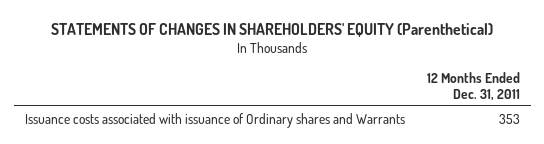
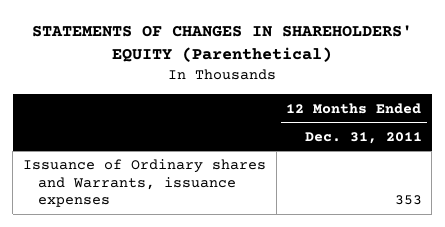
[24,112,405,128] Issuance costs associated with issuance of Ordinary shares and Warrants -> [23,159,267,207] Issuance of Ordinary shares and Warrants, issuance expenses

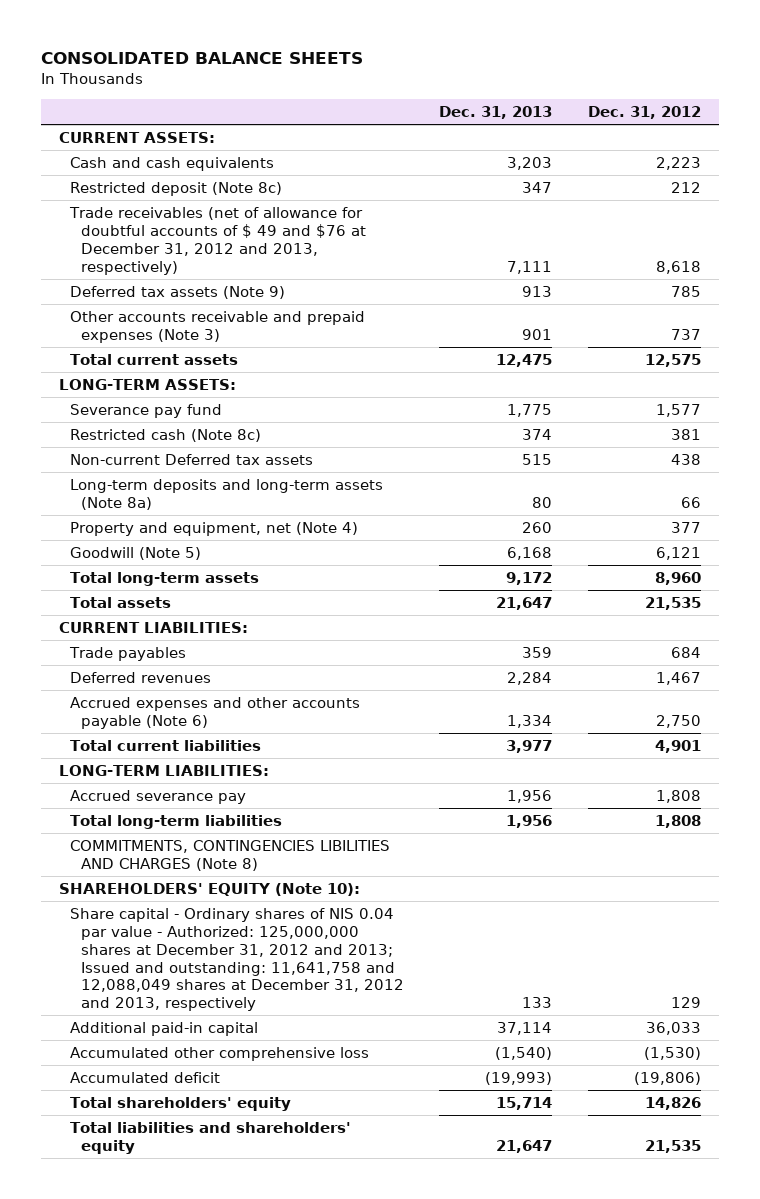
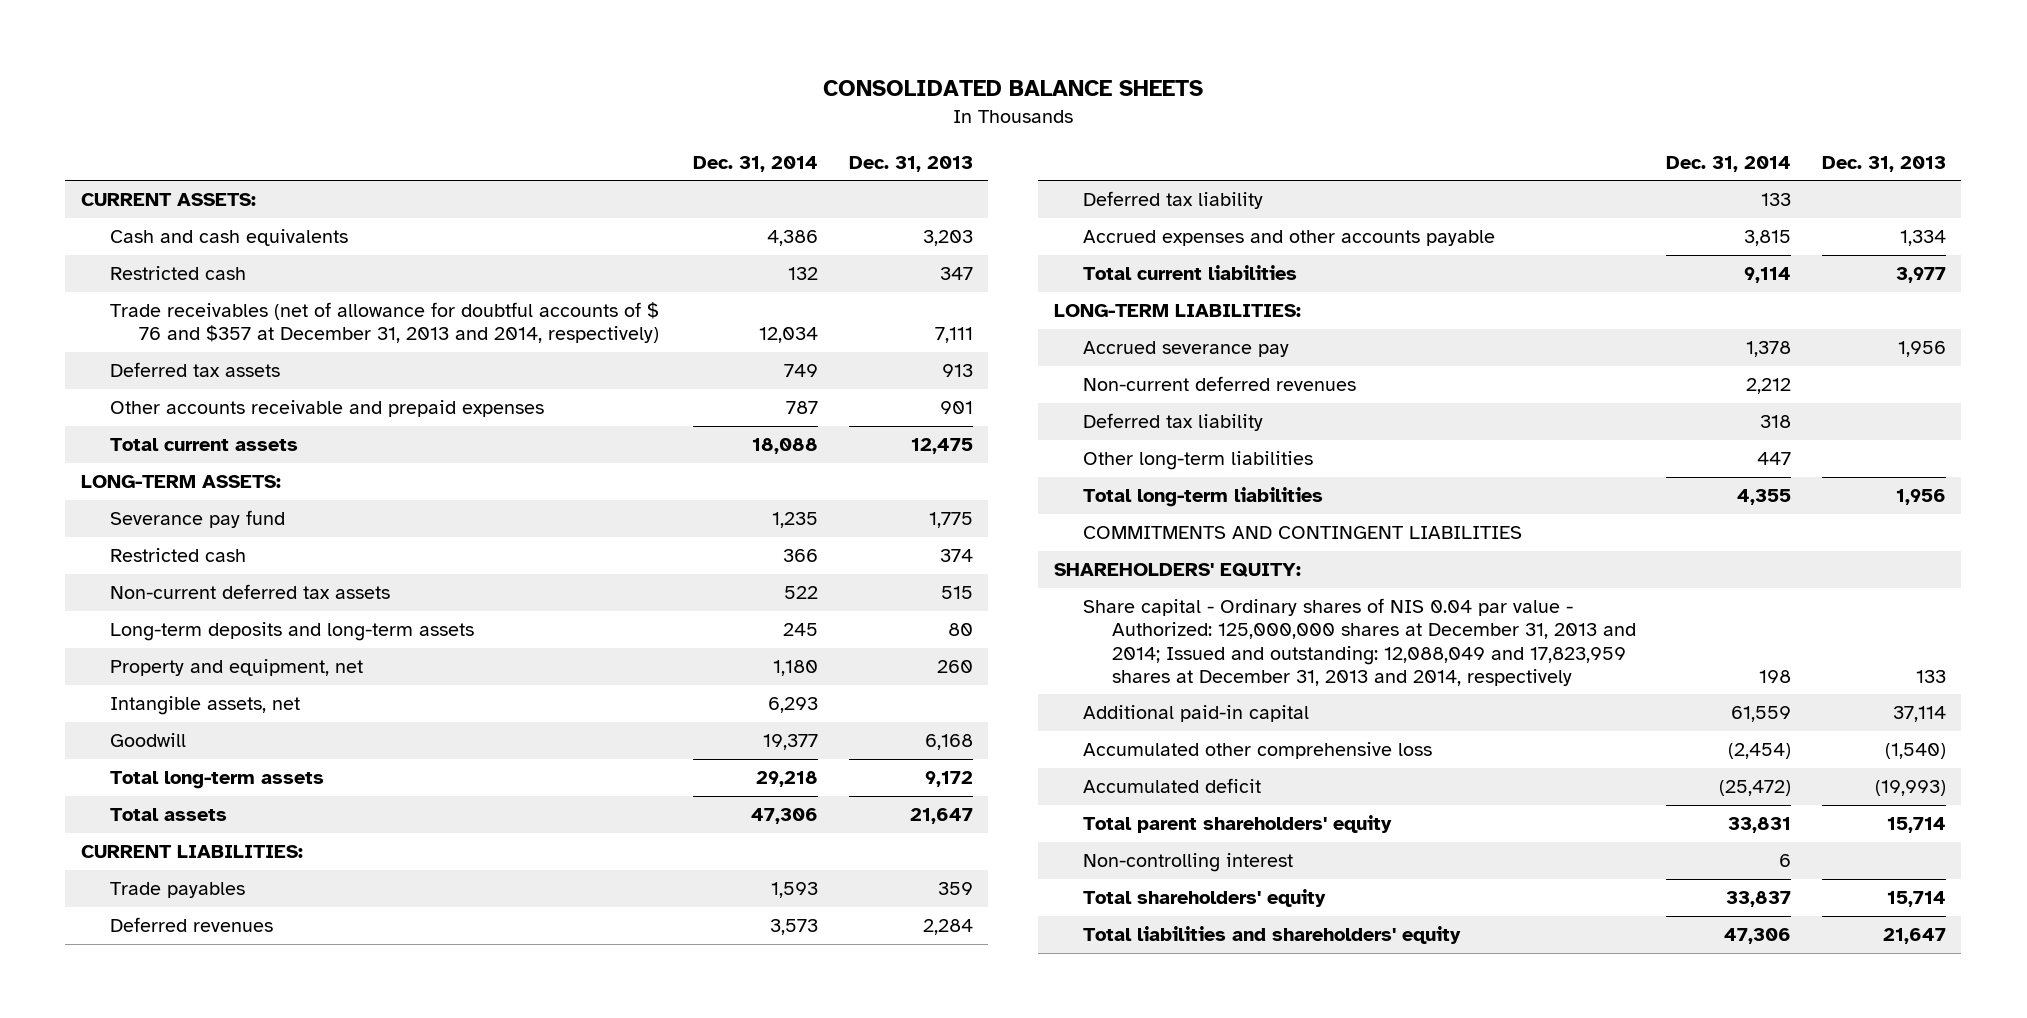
[588,106,702,120] Dec. 31, 2012 -> none
none -> [693,155,819,172] Dec. 31, 2014
[69,181,282,196] Restricted deposit (Note 8c) -> [109,266,246,281] Restricted cash
[68,206,366,275] Trade receivables (net of allowance for doubtful accounts of $ 49 and $76 at December 31, 2012 and 2013, respectively) -> [109,302,659,344] Trade receivables (net of allowance for doubtful accounts of $ 76 and $357 at December 31, 2013 and 2014, respectively)
[69,285,285,299] Deferred tax assets (Note 9) -> [109,362,280,378] Deferred tax assets
[69,310,365,343] Other accounts receivable and prepaid expenses (Note 3) -> [109,400,544,418] Other accounts receivable and prepaid expenses
[69,428,261,442] Restricted cash (Note 8c) -> [109,548,246,563] Restricted cash
[69,453,313,465] Non-current Deferred tax assets -> [109,584,390,600] Non-current deferred tax assets
[69,478,383,510] Long-term deposits and long-term assets (Note 8a) -> [109,622,474,642] Long-term deposits and long-term assets
[69,521,358,536] Property and equipment, net (Note 4) -> [109,659,363,677] Property and equipment, net
none -> [109,696,300,716] Intangible assets, net
[69,546,201,560] Goodwill (Note 5) -> [109,733,186,748] Goodwill
none -> [1082,191,1263,210] Deferred tax liability
[69,696,360,729] Accrued expenses and other accounts payable (Note 6) -> [1082,230,1495,247] Accrued expenses and other accounts payable
none -> [1082,376,1356,392] Non-current deferred revenues
none -> [1082,413,1263,432] Deferred tax liability
none -> [1082,451,1313,471] Other long-term liabilities
[69,839,390,871] COMMITMENTS, CONTINGENCIES LIBILITIES AND CHARGES (Note 8) -> [1082,526,1522,540] COMMITMENTS AND CONTINGENT LIABILITIES
[58,882,360,896] SHAREHOLDERS' EQUITY (Note 10): -> [1053,563,1301,578] SHAREHOLDERS' EQUITY:
[69,907,404,1012] Share capital - Ordinary shares of NIS 0.04 par value - Authorized: 125,000,000 shares at December 31, 2012 and 2013; Issued and outstanding: 11,641,758 and 12,088,049 shares at December 31, 2012 and 2013, respectively -> [1082,598,1636,686] Share capital - Ordinary shares of NIS 0.04 par value - Authorized: 125,000,000 shares at December 31, 2013 and 2014; Issued and outstanding: 12,088,049 and 17,823,959 shares at December 31, 2013 and 2014, respectively
none -> [1082,815,1392,834] Total parent shareholders' equity
none -> [1082,853,1293,873] Non-controlling interest

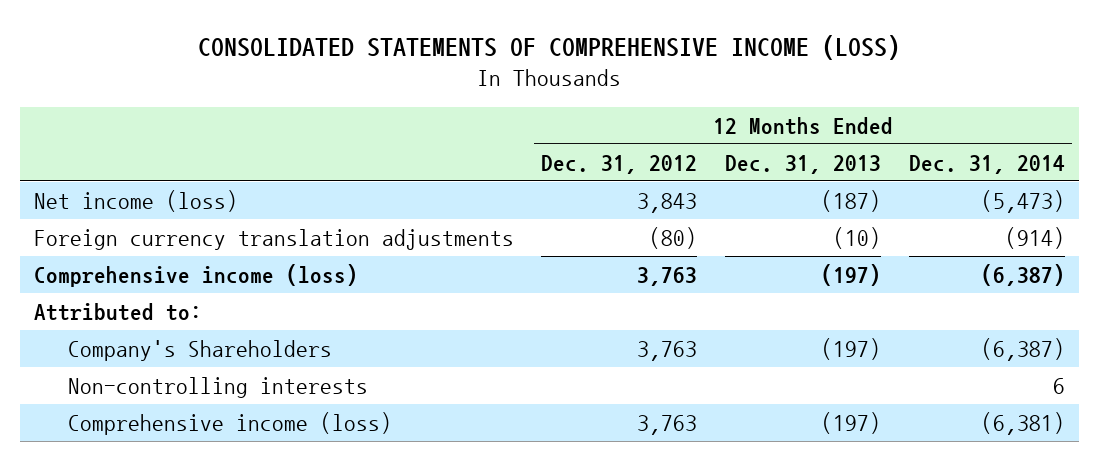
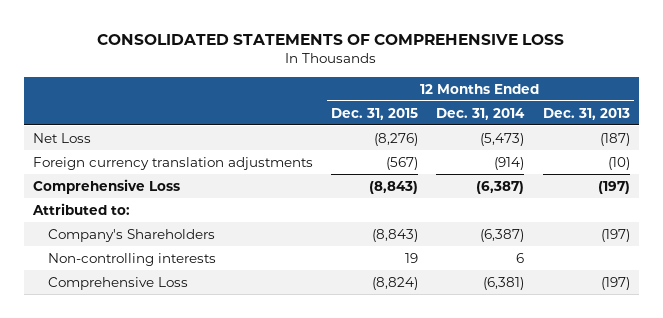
[198,34,901,60] CONSOLIDATED STATEMENTS OF COMPREHENSIVE INCOME (LOSS) -> [97,33,565,45] CONSOLIDATED STATEMENTS OF COMPREHENSIVE LOSS
[541,154,698,174] Dec. 31, 2012 -> none
none -> [331,107,419,120] Dec. 31, 2015
[33,189,238,212] Net income (loss) -> [32,132,91,143] Net Loss
[33,263,358,287] Comprehensive income (loss) -> [32,178,180,194] Comprehensive Loss
[67,411,392,435] Comprehensive income (loss) -> [48,276,189,290] Comprehensive Loss

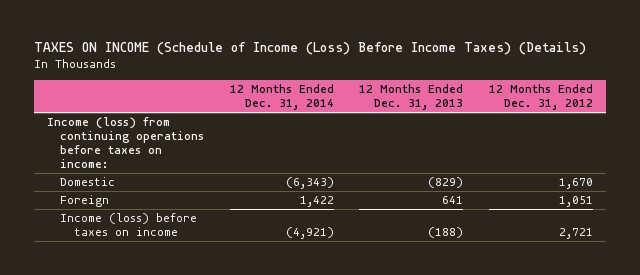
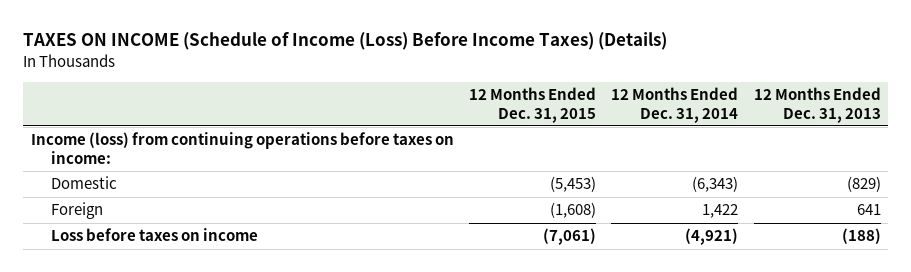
[488,84,593,111] 12 Months Ended Dec. 31, 2012 -> none
none -> [469,86,597,123] 12 Months Ended Dec. 31, 2015
[60,212,198,237] Income (loss) before taxes on income -> [50,228,258,242] Loss before taxes on income

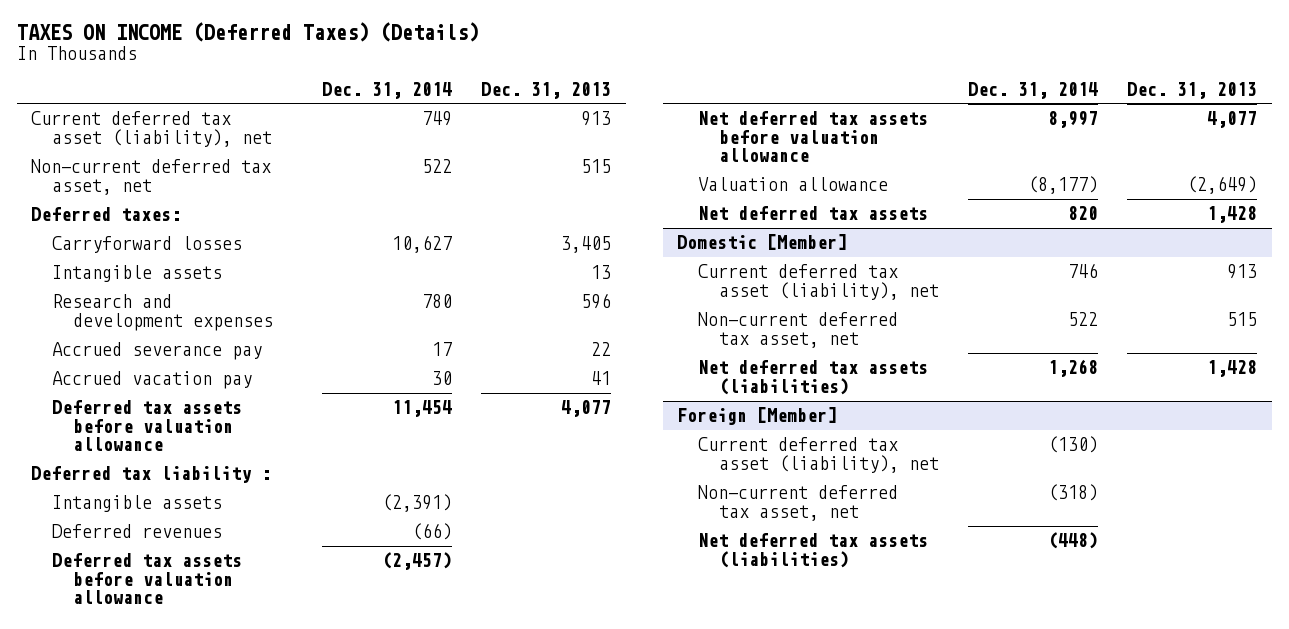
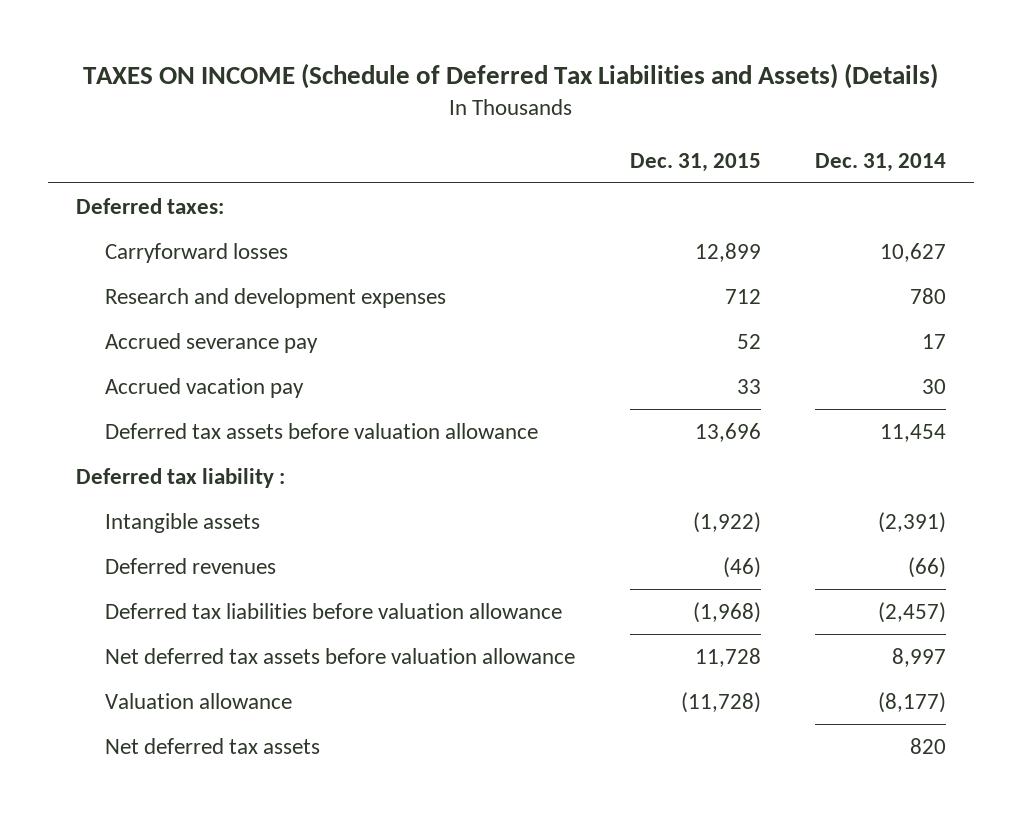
[16,21,479,42] TAXES ON INCOME (Deferred Taxes) (Details) -> [83,63,939,90] TAXES ON INCOME (Schedule of Deferred Tax Liabilities and Assets) (Details)
[481,81,612,99] Dec. 31, 2013 -> none
none -> [629,152,761,172] Dec. 31, 2015
[31,111,273,147] Current deferred tax asset (liability), net -> none
[31,159,272,195] Non-current deferred tax asset, net -> none
[52,265,223,283] Intangible assets -> none
[52,553,243,605] Deferred tax assets before valuation allowance -> [104,602,562,619] Deferred tax liabilities before valuation allowance
[677,234,848,251] Domestic [Member] -> none
[698,264,940,300] Current deferred tax asset (liability), net -> none
[698,312,899,348] Non-current deferred tax asset, net -> none
[698,360,929,395] Net deferred tax assets (liabilities) -> none
[677,407,838,426] Foreign [Member] -> none
[698,437,940,473] Current deferred tax asset (liability), net -> none
[698,485,899,521] Non-current deferred tax asset, net -> none
[698,533,929,568] Net deferred tax assets (liabilities) -> none

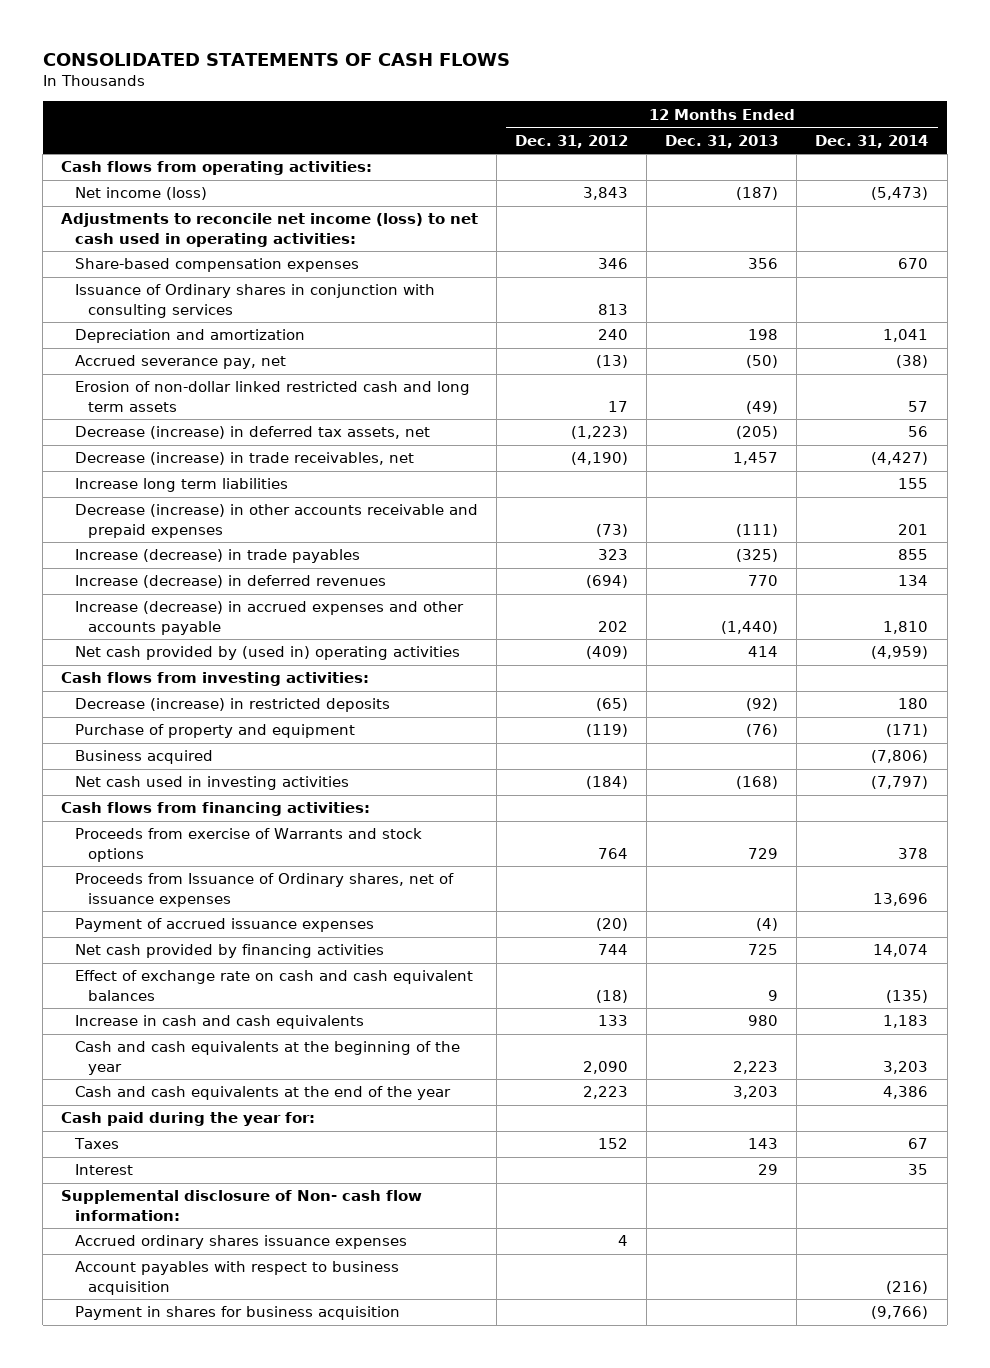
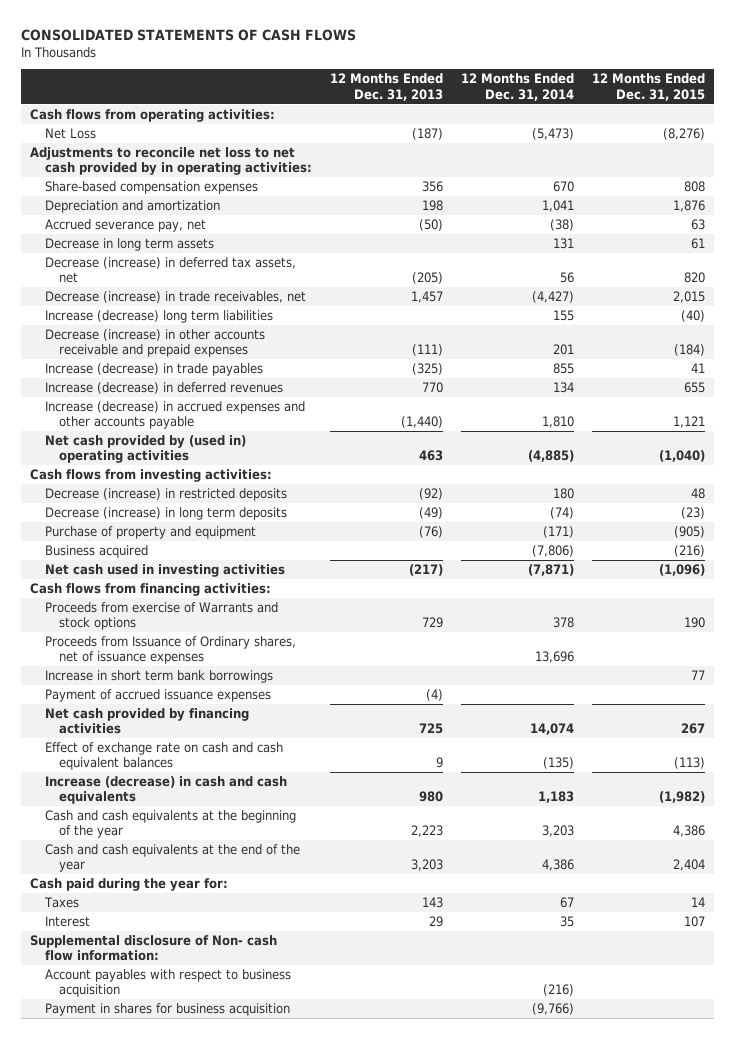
[515,134,629,148] Dec. 31, 2012 -> none
none -> [591,73,705,101] 12 Months Ended Dec. 31, 2015
[74,187,207,201] Net income (loss) -> [44,127,96,139] Net Loss
[61,213,479,247] Adjustments to reconcile net income (loss) to net cash used in operating activities: -> [30,146,312,176] Adjustments to reconcile net loss to net cash provided by in operating activities:
[74,284,435,318] Issuance of Ordinary shares in conjunction with consulting services -> none
[74,381,470,412] Erosion of non-dollar linked restricted cash and long term assets -> none
none -> [44,237,214,251] Decrease in long term assets
[74,478,288,493] Increase long term liabilities -> [44,309,273,323] Increase (decrease) long term liabilities
[748,646,779,658] 414 -> [418,450,443,462] 463
[871,646,929,660] (4,959) -> [527,450,574,463] (4,885)
none -> [44,506,287,520] Decrease (increase) in long term deposits
[736,776,779,790] (168) -> [408,563,443,576] (217)
[871,776,929,790] (7,797) -> [527,563,574,576] (7,871)
none -> [44,669,273,683] Increase in short term bank borrowings
[74,1015,364,1030] Increase in cash and cash equivalents -> [44,775,287,805] Increase (decrease) in cash and cash equivalents
[74,1235,407,1250] Accrued ordinary shares issuance expenses -> none

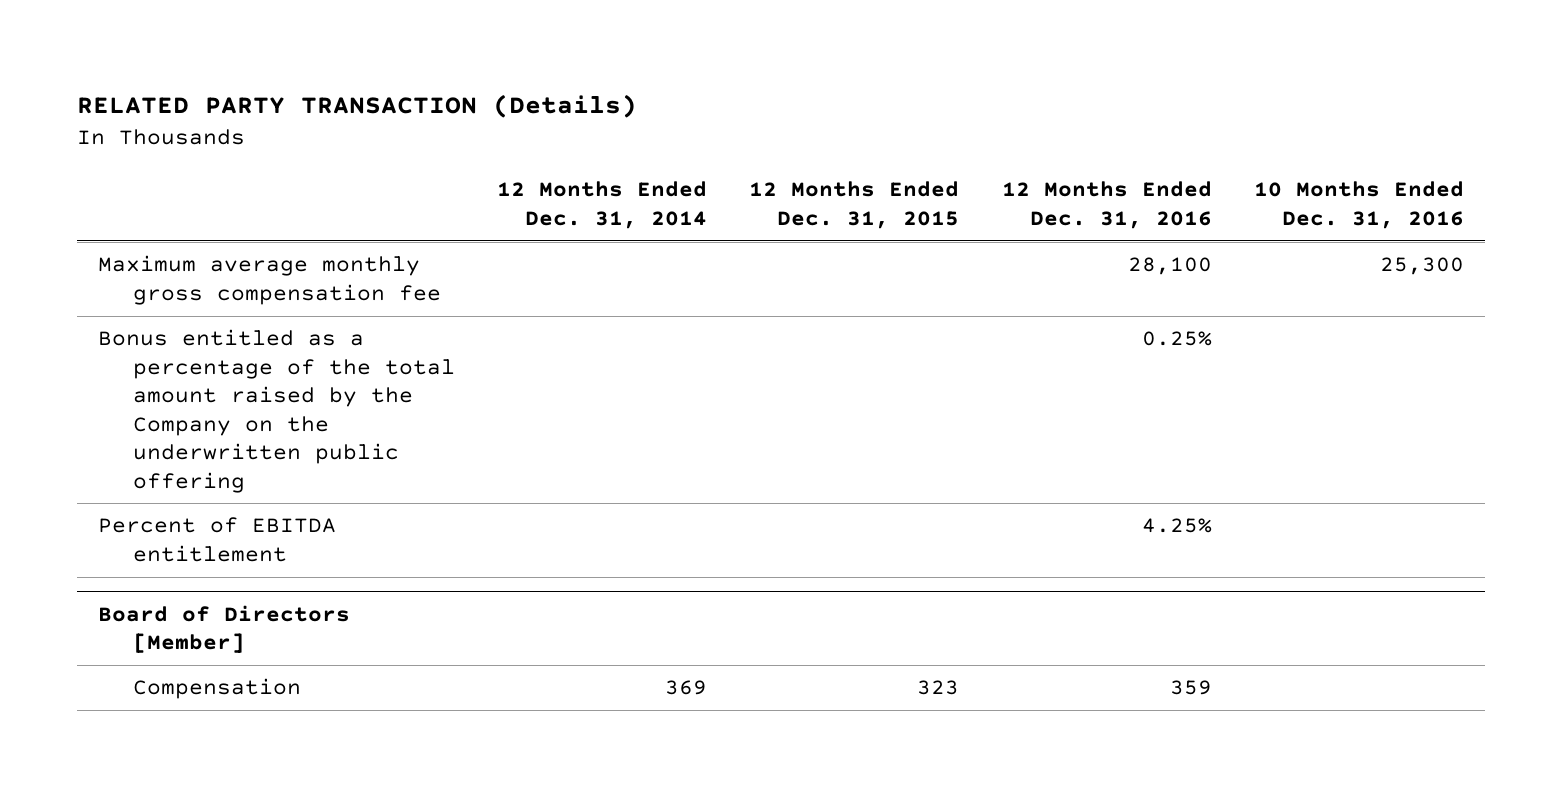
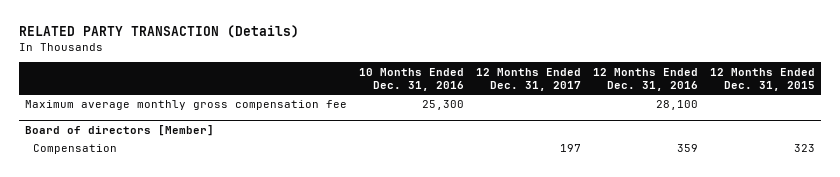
[497,181,708,229] 12 Months Ended Dec. 31, 2014 -> none
none -> [476,67,582,92] 12 Months Ended Dec. 31, 2017
[98,329,455,493] Bonus entitled as a percentage of the total amount raised by the Company on the underwritten public offering -> none
[98,517,337,562] Percent of EBITDA entitlement -> none
[98,604,351,653] Board of Directors [Member] -> [24,125,214,137] Board of directors [Member]

